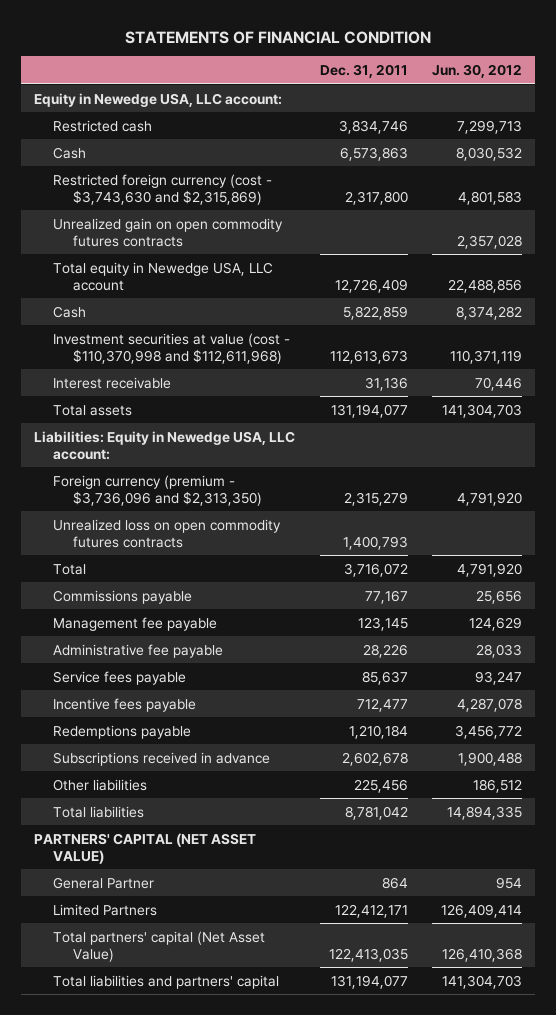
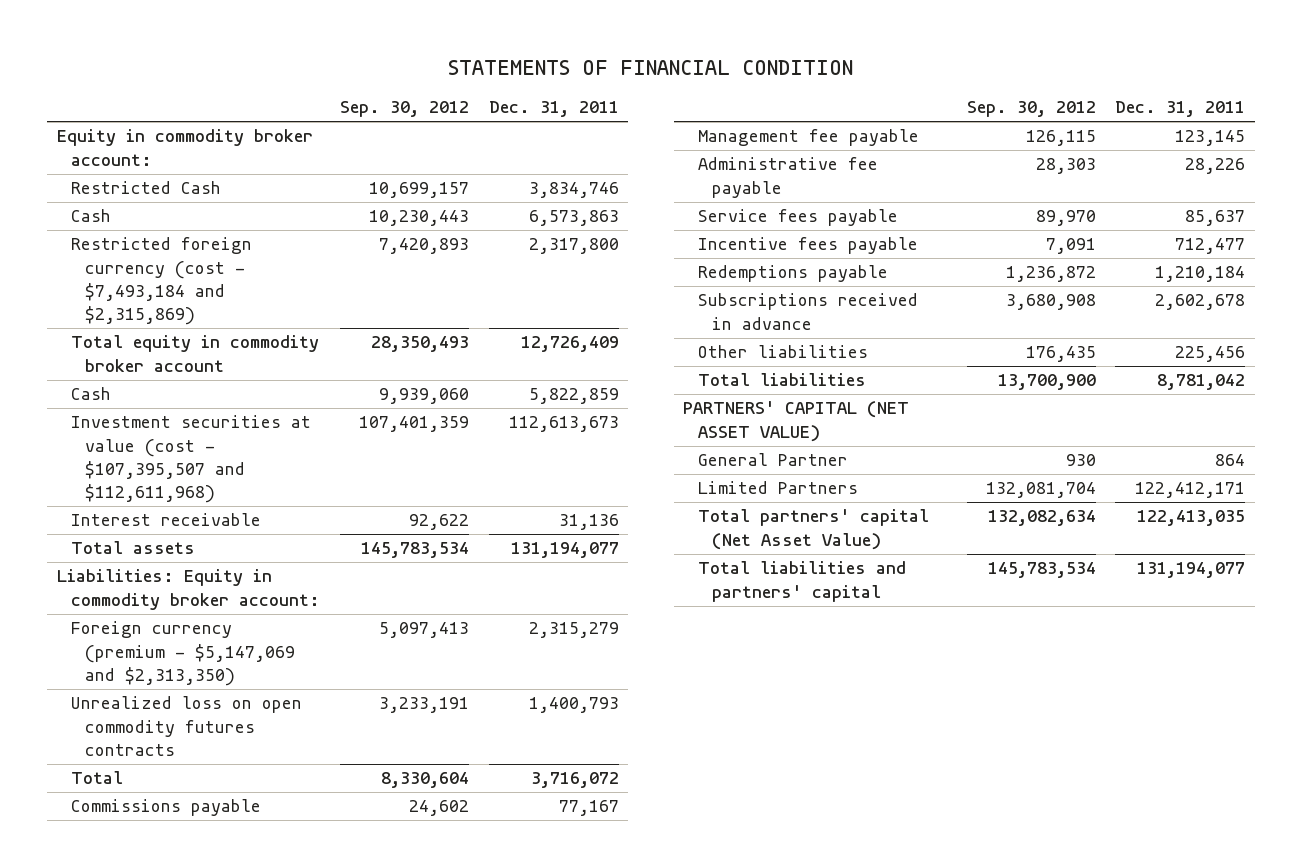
[432,63,523,78] Jun. 30, 2012 -> none
none -> [339,101,469,118] Sep. 30, 2012
[33,92,282,107] Equity in Newedge USA, LLC account: -> [56,129,313,166] Equity in commodity broker account:
[53,119,153,132] Restricted cash -> [71,181,222,195] Restricted Cash
[53,217,284,247] Unrealized gain on open commodity futures contracts -> none
[53,173,273,205] Restricted foreign currency (cost - $3,743,630 and $2,315,869) -> [71,237,253,325] Restricted foreign currency (cost - $7,493,184 and $2,315,869)
[53,261,274,291] Total equity in Newedge USA, LLC account -> [71,335,320,372] Total equity in commodity broker account
[53,332,291,364] Investment securities at value (cost - $110,370,998 and $112,611,968) -> [71,415,312,503] Investment securities at value (cost - $107,395,507 and $112,611,968)
[33,430,295,460] Liabilities: Equity in Newedge USA, LLC account: -> [56,569,321,610] Liabilities: Equity in commodity broker account:
[53,474,263,506] Foreign currency (premium - $3,736,096 and $2,313,350) -> [71,621,296,686] Foreign currency (premium - $5,147,069 and $2,313,350)

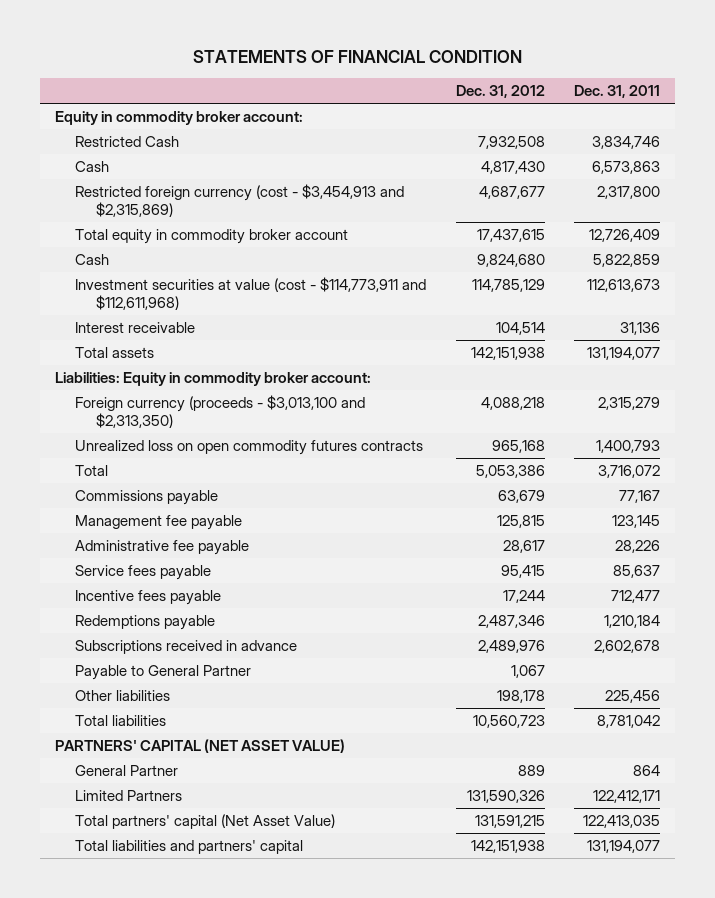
[339,101,469,118] Sep. 30, 2012 -> none
none -> [455,84,545,98] Dec. 31, 2012
[71,237,253,325] Restricted foreign currency (cost - $7,493,184 and $2,315,869) -> [75,184,405,218] Restricted foreign currency (cost - $3,454,913 and $2,315,869)
[71,415,312,503] Investment securities at value (cost - $107,395,507 and $112,611,968) -> [75,277,427,311] Investment securities at value (cost - $114,773,911 and $112,611,968)
[71,621,296,686] Foreign currency (premium - $5,147,069 and $2,313,350) -> [75,395,366,429] Foreign currency (proceeds - $3,013,100 and $2,313,350)
none -> [75,665,252,681] Payable to General Partner

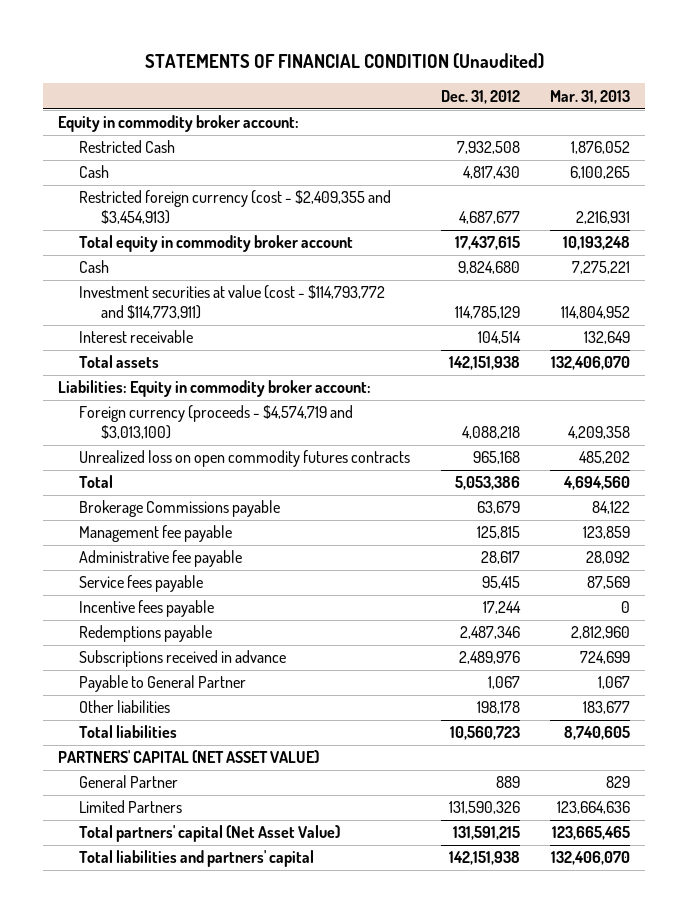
[192,50,522,64] STATEMENTS OF FINANCIAL CONDITION -> [145,52,545,69] STATEMENTS OF FINANCIAL CONDITION (Unaudited)
[574,84,661,98] Dec. 31, 2011 -> none
none -> [550,89,631,104] Mar. 31, 2013
[75,184,405,218] Restricted foreign currency (cost - $3,454,913 and $2,315,869) -> [79,190,392,225] Restricted foreign currency (cost - $2,409,355 and $3,454,913)
[75,277,427,311] Investment securities at value (cost - $114,773,911 and $112,611,968) -> [79,285,386,320] Investment securities at value (cost - $114,793,772 and $114,773,911)
[75,395,366,429] Foreign currency (proceeds - $3,013,100 and $2,313,350) -> [79,405,354,440] Foreign currency (proceeds - $4,574,719 and $3,013,100)
[75,490,219,506] Commissions payable -> [79,500,281,518] Brokerage Commissions payable

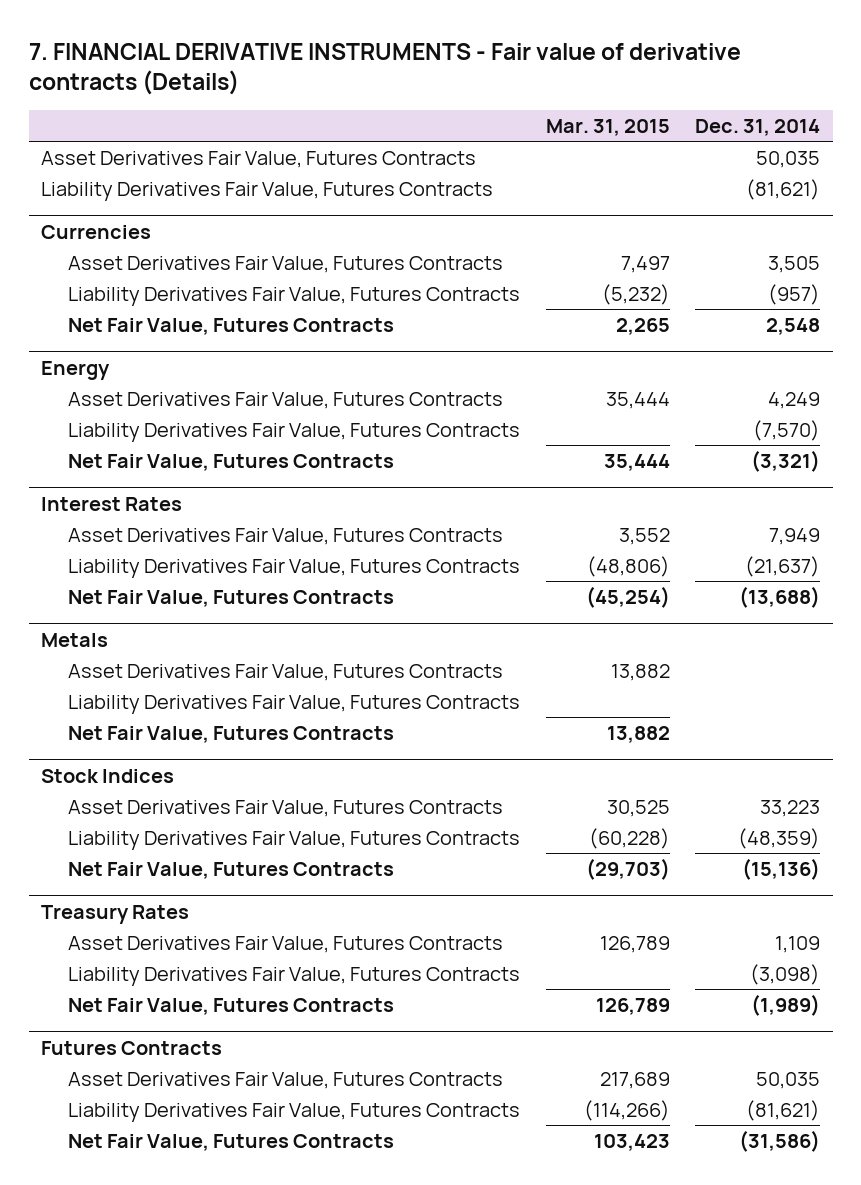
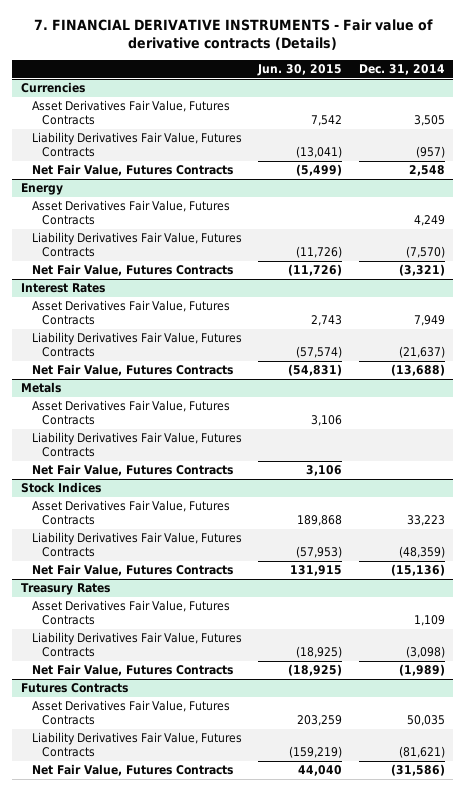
[545,118,670,136] Mar. 31, 2015 -> none
none -> [257,64,343,77] Jun. 30, 2015
[41,150,477,168] Asset Derivatives Fair Value, Futures Contracts -> none
[41,181,494,201] Liability Derivatives Fair Value, Futures Contracts -> none

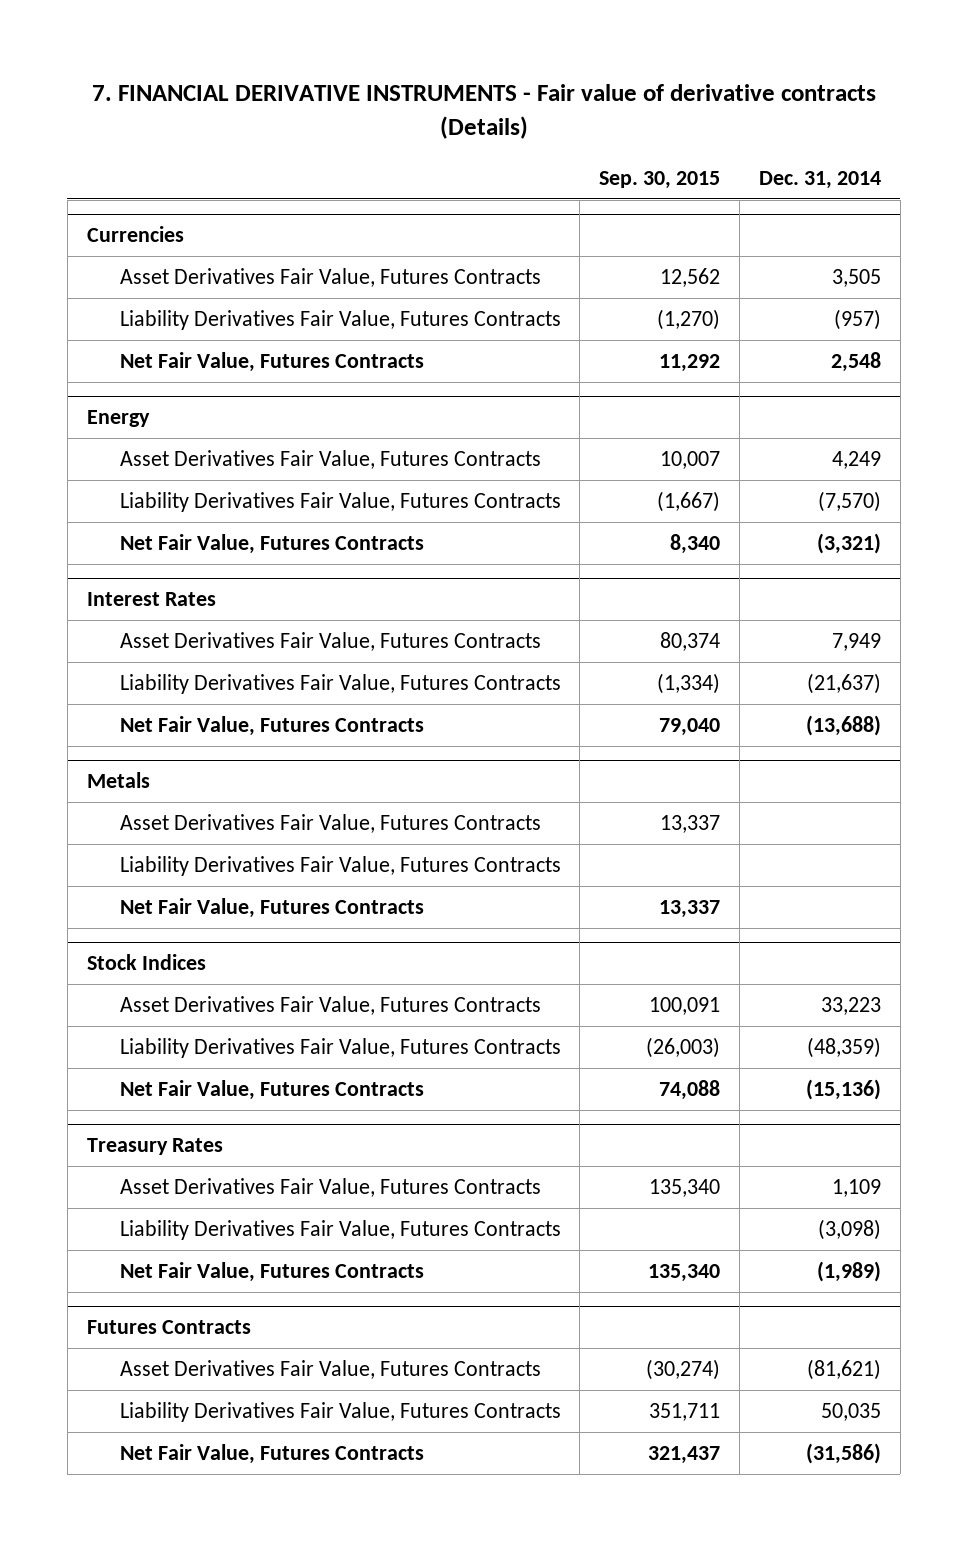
[257,64,343,77] Jun. 30, 2015 -> none
none -> [599,170,721,189] Sep. 30, 2015
[406,715,445,727] 50,035 -> [806,1359,881,1381] (81,621)
[398,746,445,759] (81,621) -> [820,1403,881,1422] 50,035

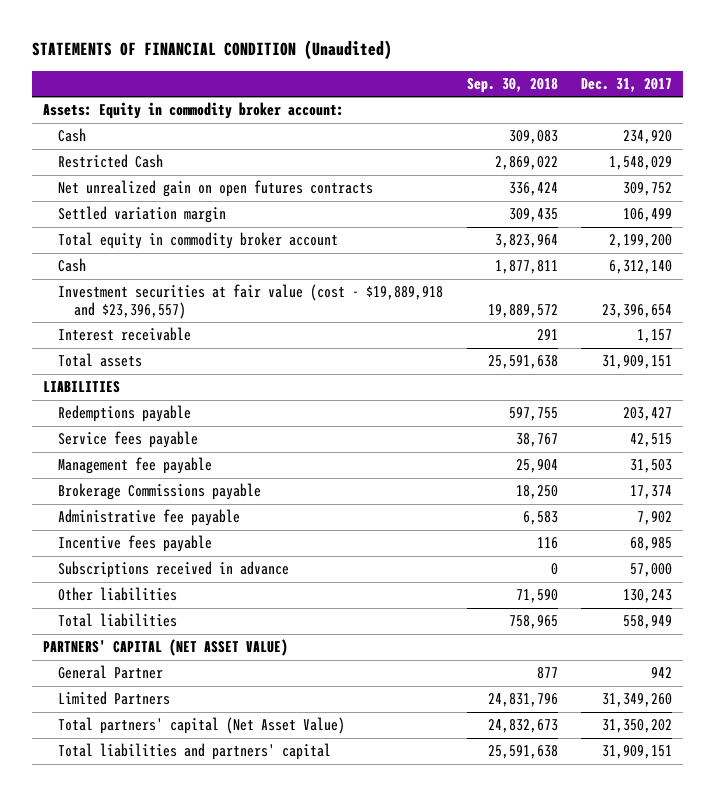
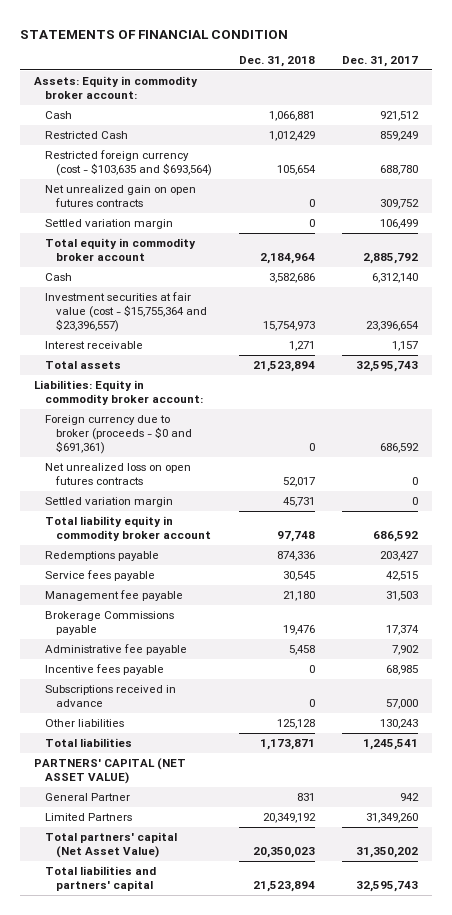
[31,40,392,61] STATEMENTS OF FINANCIAL CONDITION (Unaudited) -> [20,29,289,39] STATEMENTS OF FINANCIAL CONDITION
[466,77,558,93] Sep. 30, 2018 -> none
none -> [238,56,315,68] Dec. 31, 2018
[622,130,672,145] 234,920 -> [380,110,420,121] 921,512
[608,156,672,171] 1,548,029 -> [380,130,419,141] 859,249
none -> [44,149,212,177] Restricted foreign currency (cost - $103,635 and $693,564)
[608,234,672,249] 2,199,200 -> [363,253,419,265] 2,885,792
[58,284,444,319] Investment securities at fair value (cost - $19,889,918 and $23,396,557) -> [44,291,207,333] Investment securities at fair value (cost - $15,755,364 and $23,396,557)
[43,381,121,394] LIABILITIES -> none
[601,355,672,370] 31,909,151 -> [356,360,419,372] 32,595,743
none -> [34,379,203,406] Liabilities: Equity in commodity broker account:
none -> [44,414,192,455] Foreign currency due to broker (proceeds - $0 and $691,361)
none -> [44,462,191,486] Net unrealized loss on open futures contracts
none -> [44,496,173,507] Settled variation margin
none -> [44,515,211,542] Total liability equity in commodity broker account
[622,615,672,630] 558,949 -> [363,738,419,750] 1,245,541
[601,745,672,760] 31,909,151 -> [356,881,419,893] 32,595,743

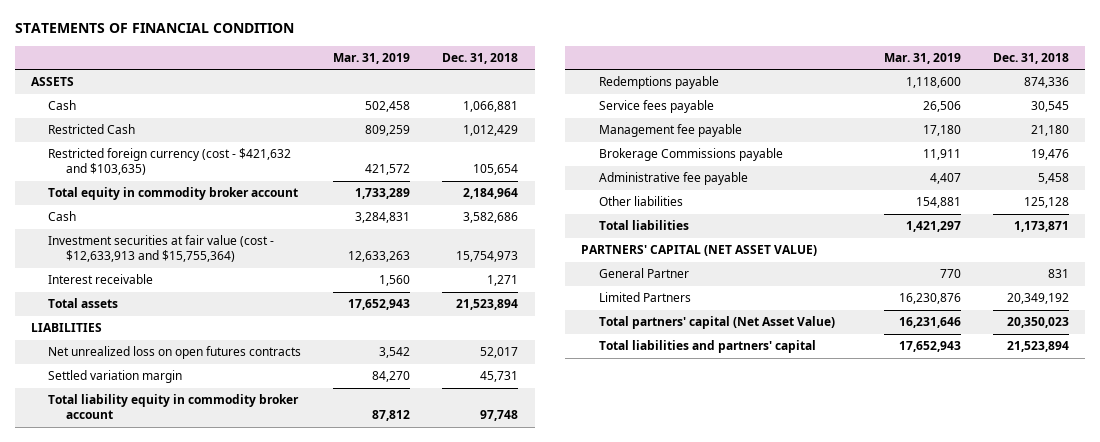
[342,56,419,68] Dec. 31, 2017 -> none
none -> [333,52,411,64] Mar. 31, 2019
[34,75,199,100] Assets: Equity in commodity broker account: -> none
none -> [30,77,74,87] ASSETS
[44,184,196,208] Net unrealized gain on open futures contracts -> none
[44,218,173,229] Settled variation margin -> none
[44,149,212,177] Restricted foreign currency (cost - $103,635 and $693,564) -> [48,148,292,176] Restricted foreign currency (cost - $421,632 and $103,635)
[44,291,207,333] Investment securities at fair value (cost - $15,755,364 and $23,396,557) -> [48,235,275,263] Investment securities at fair value (cost - $12,633,913 and $15,755,364)
[34,379,203,406] Liabilities: Equity in commodity broker account: -> none
[44,414,192,455] Foreign currency due to broker (proceeds - $0 and $691,361) -> none
none -> [30,323,102,333] LIABILITIES
[44,663,164,675] Incentive fees payable -> none
[44,684,176,708] Subscriptions received in advance -> none

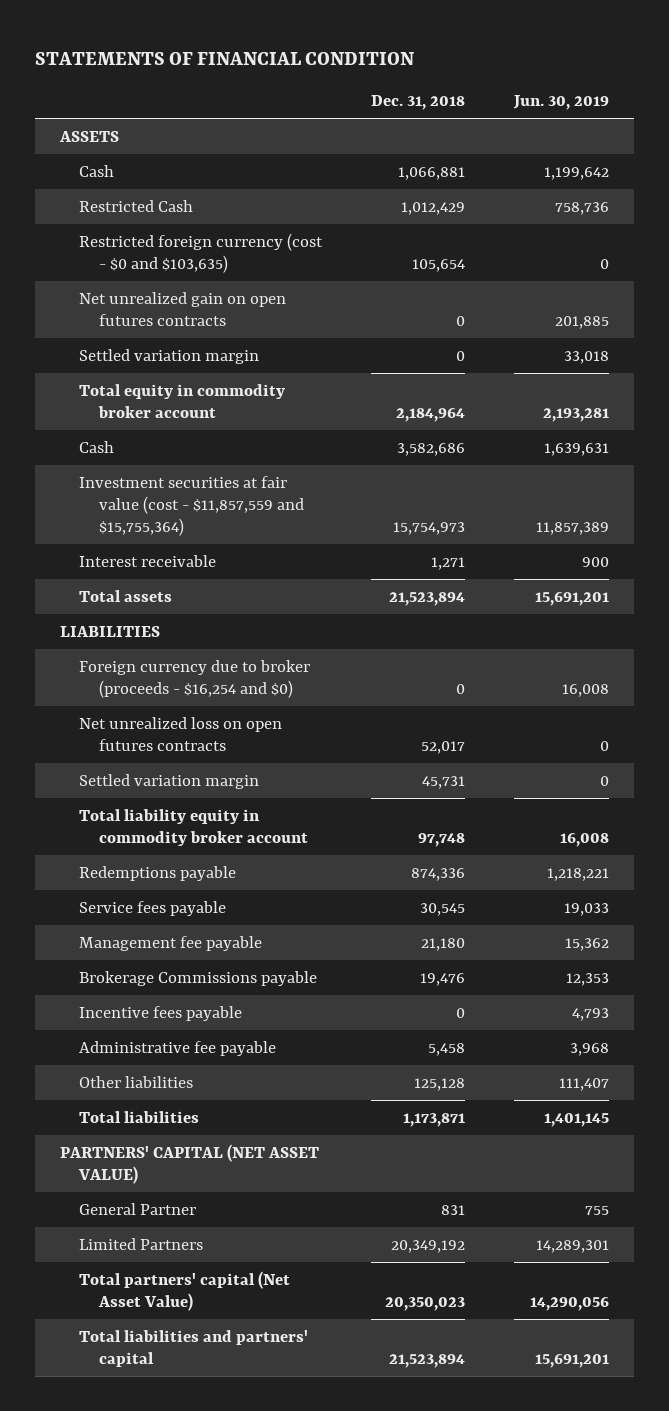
[333,52,411,64] Mar. 31, 2019 -> none
none -> [513,95,610,111] Jun. 30, 2019
[48,148,292,176] Restricted foreign currency (cost - $421,632 and $103,635) -> [79,232,324,274] Restricted foreign currency (cost - $0 and $103,635)
none -> [79,291,287,327] Net unrealized gain on open futures contracts
none -> [79,348,260,364] Settled variation margin
[48,235,275,263] Investment securities at fair value (cost - $12,633,913 and $15,755,364) -> [79,475,305,537] Investment securities at fair value (cost - $11,857,559 and $15,755,364)
none -> [79,659,311,699] Foreign currency due to broker (proceeds - $16,254 and $0)
none -> [79,1005,243,1021] Incentive fees payable

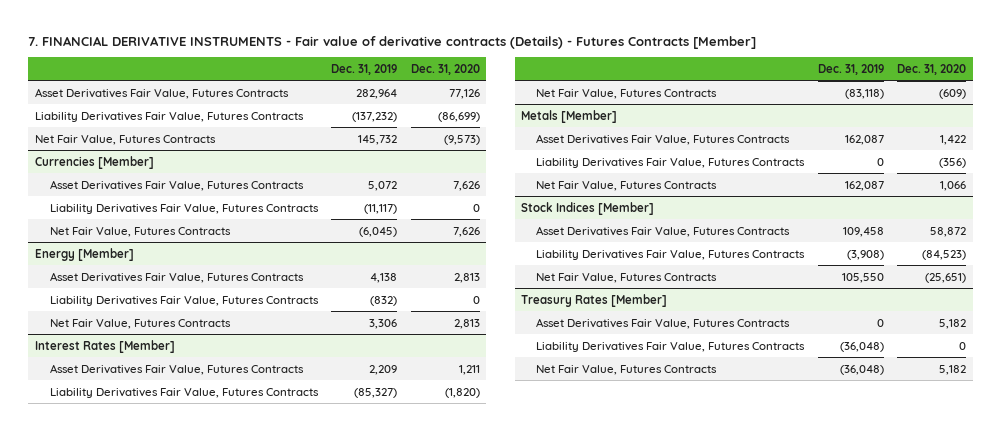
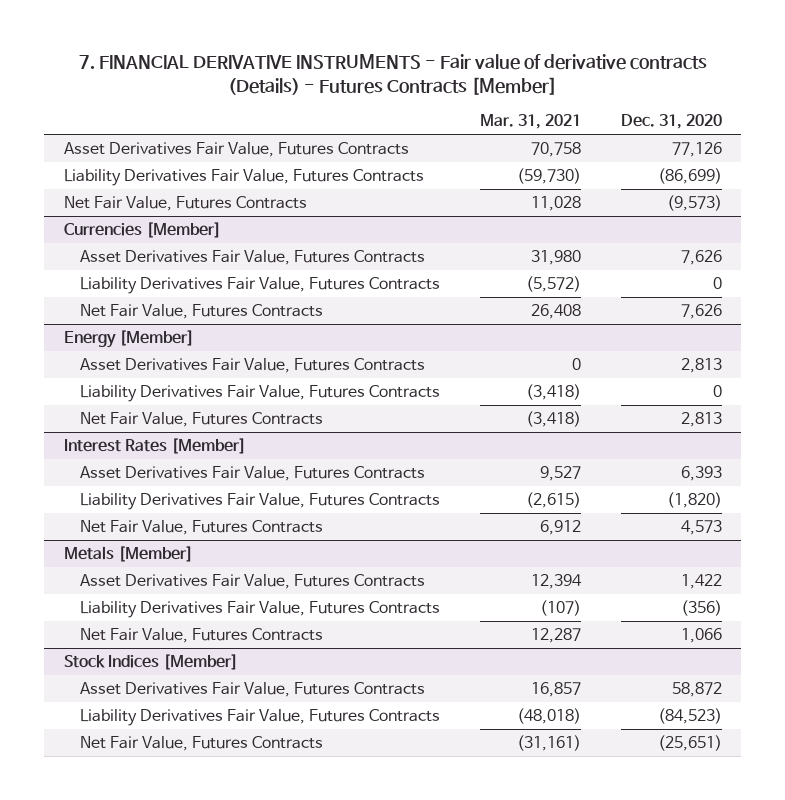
[331,63,398,75] Dec. 31, 2019 -> none
none -> [480,114,582,130] Mar. 31, 2021
[458,364,480,375] 1,211 -> [680,465,722,481] 6,393
[939,88,967,99] (609) -> [680,519,722,535] 4,573
[521,293,668,307] Treasury Rates [Member] -> none
[536,317,791,329] Asset Derivatives Fair Value, Futures Contracts -> none
[536,341,806,352] Liability Derivatives Fair Value, Futures Contracts -> none
[536,364,718,375] Net Fair Value, Futures Contracts -> none

